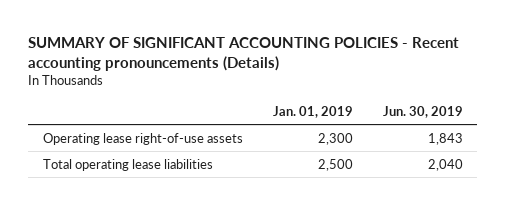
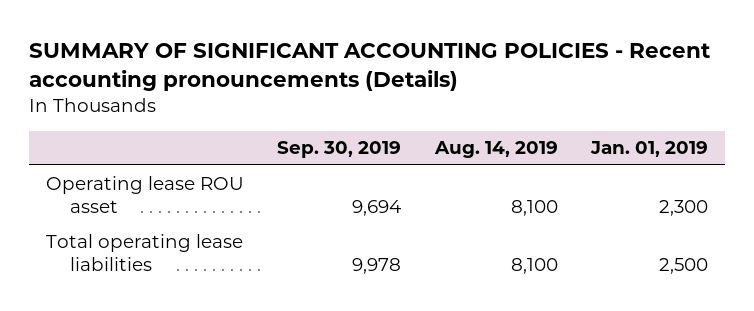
[382,106,463,119] Jun. 30, 2019 -> none
none -> [277,141,402,159] Sep. 30, 2019
none -> [433,141,558,159] Aug. 14, 2019
[42,132,243,145] Operating lease right-of-use assets -> [45,175,244,214] Operating lease ROU asset

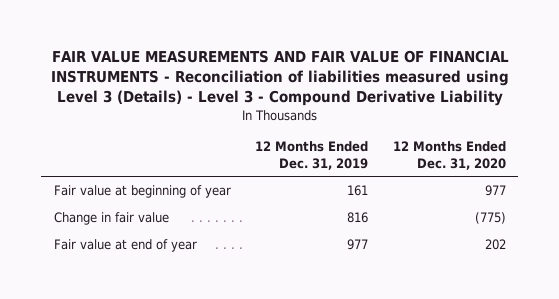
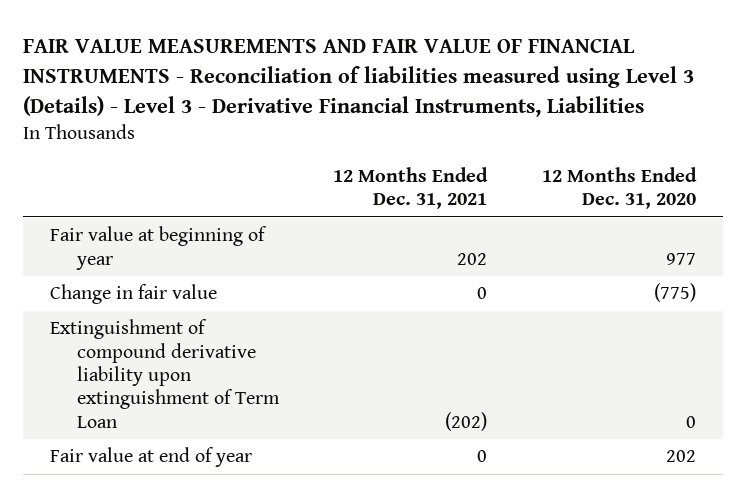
[50,49,509,106] FAIR VALUE MEASUREMENTS AND FAIR VALUE OF FINANCIAL INSTRUMENTS - Reconciliation of liabilities measured using Level 3 (Details) - Level 3 - Compound Derivative Liability -> [23,38,695,118] FAIR VALUE MEASUREMENTS AND FAIR VALUE OF FINANCIAL INSTRUMENTS - Reconciliation of liabilities measured using Level 3 (Details) - Level 3 - Derivative Financial Instruments, Liabilities
[255,140,369,170] 12 Months Ended Dec. 31, 2019 -> none
none -> [333,166,489,210] 12 Months Ended Dec. 31, 2021
none -> [50,319,280,428] Extinguishment of compound derivative liability upon extinguishment of Term Loan

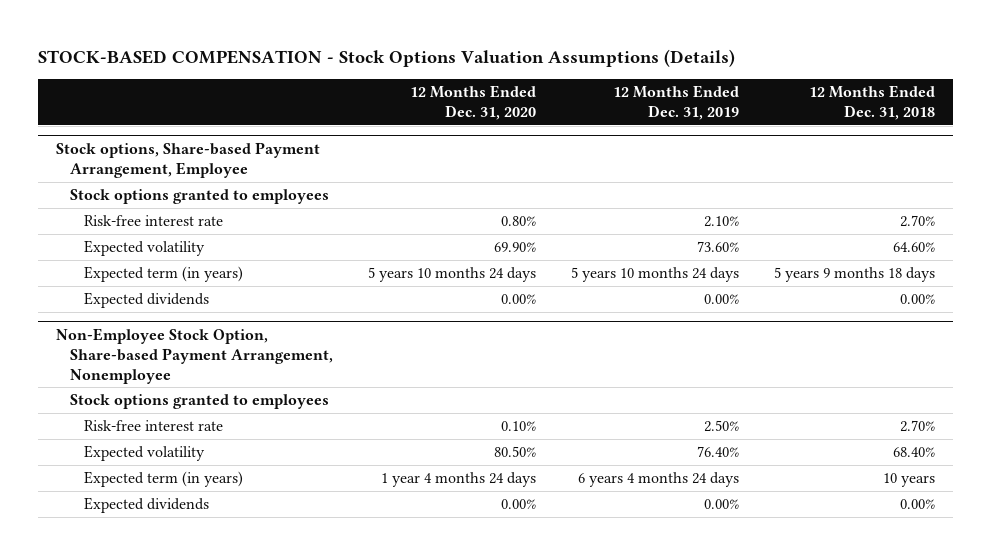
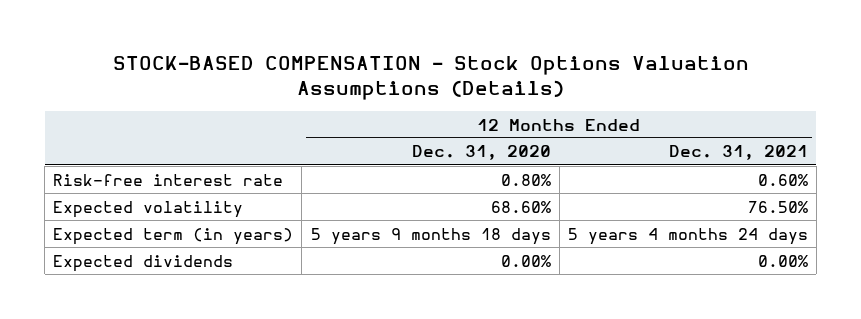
[612,85,739,121] 12 Months Ended Dec. 31, 2019 -> none
[809,85,936,121] 12 Months Ended Dec. 31, 2018 -> none
none -> [668,145,808,161] Dec. 31, 2021
[55,142,320,178] Stock options, Share-based Payment Arrangement, Employee -> none
[69,189,329,205] Stock options granted to employees -> none
[83,292,209,309] Expected dividends -> none
[55,328,333,384] Non-Employee Stock Option, Share-based Payment Arrangement, Nonemployee -> none
[69,394,329,410] Stock options granted to employees -> none
[83,420,223,432] Risk-free interest rate -> none
[83,445,205,462] Expected volatility -> none
[83,471,243,488] Expected term (in years) -> none
[493,242,536,253] 69.90% -> [490,200,551,213] 68.60%
[367,267,536,283] 5 years 10 months 24 days -> [310,227,551,245] 5 years 9 months 18 days

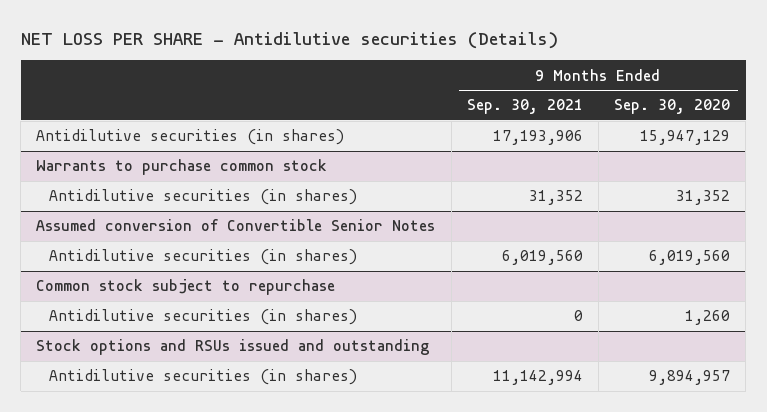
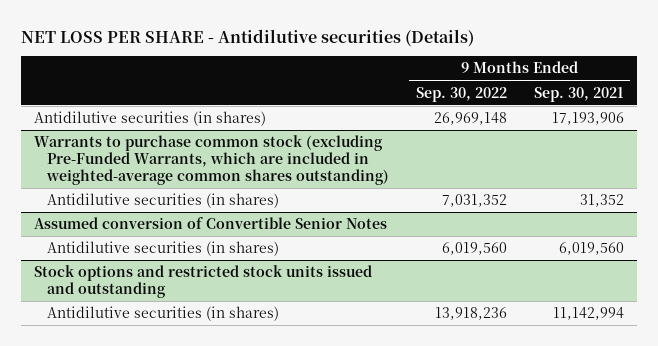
[614,99,731,115] Sep. 30, 2020 -> none
none -> [415,86,507,102] Sep. 30, 2022
[36,159,328,176] Warrants to purchase common stock -> [34,135,390,186] Warrants to purchase common stock (excluding Pre-Funded Warrants, which are included in weighted-average common shares outstanding)
[36,279,336,296] Common stock subject to repurchase -> none
[49,309,358,326] Antidilutive securities (in shares) -> none
[36,339,430,356] Stock options and RSUs issued and outstanding -> [34,265,373,299] Stock options and restricted stock units issued and outstanding

